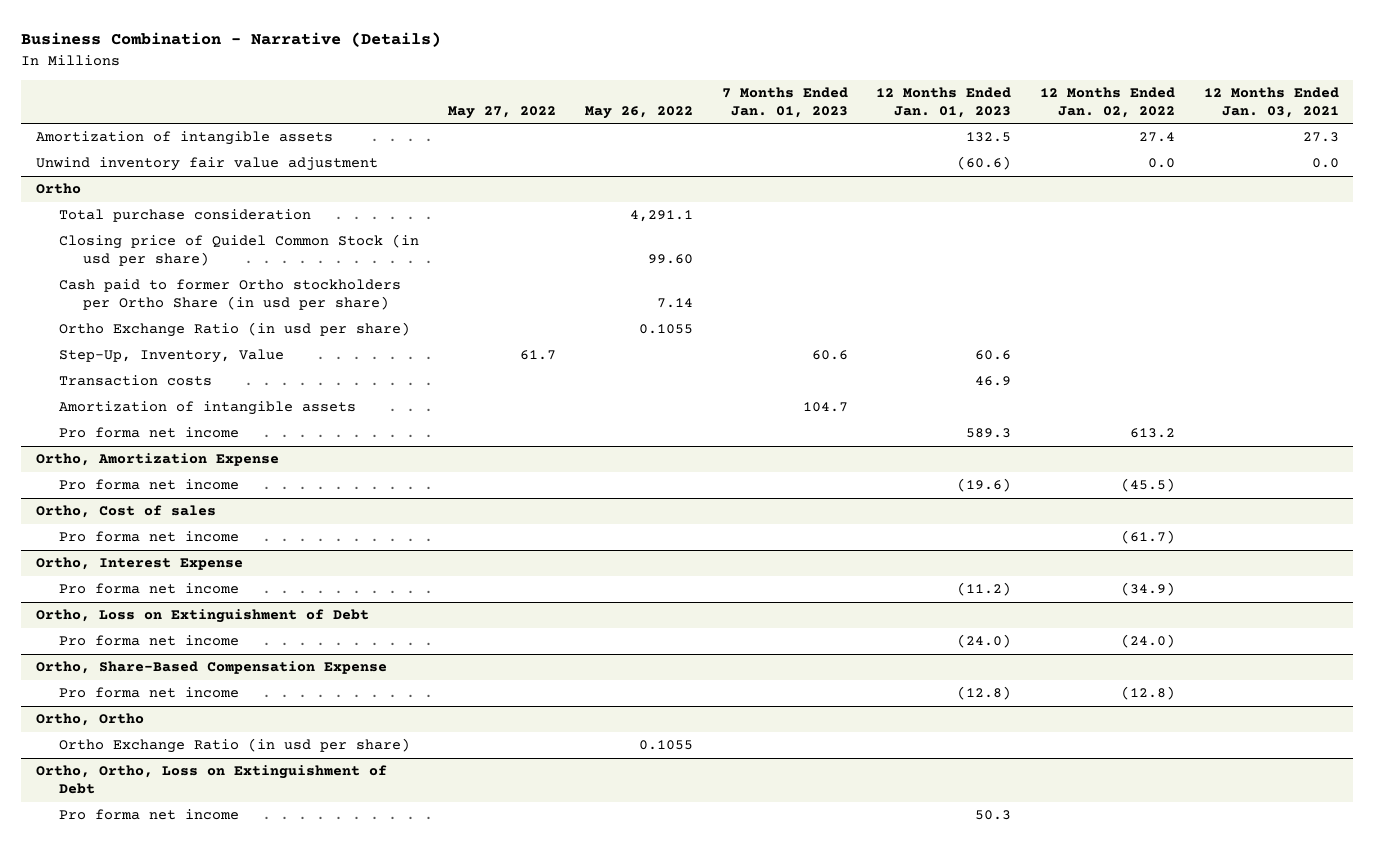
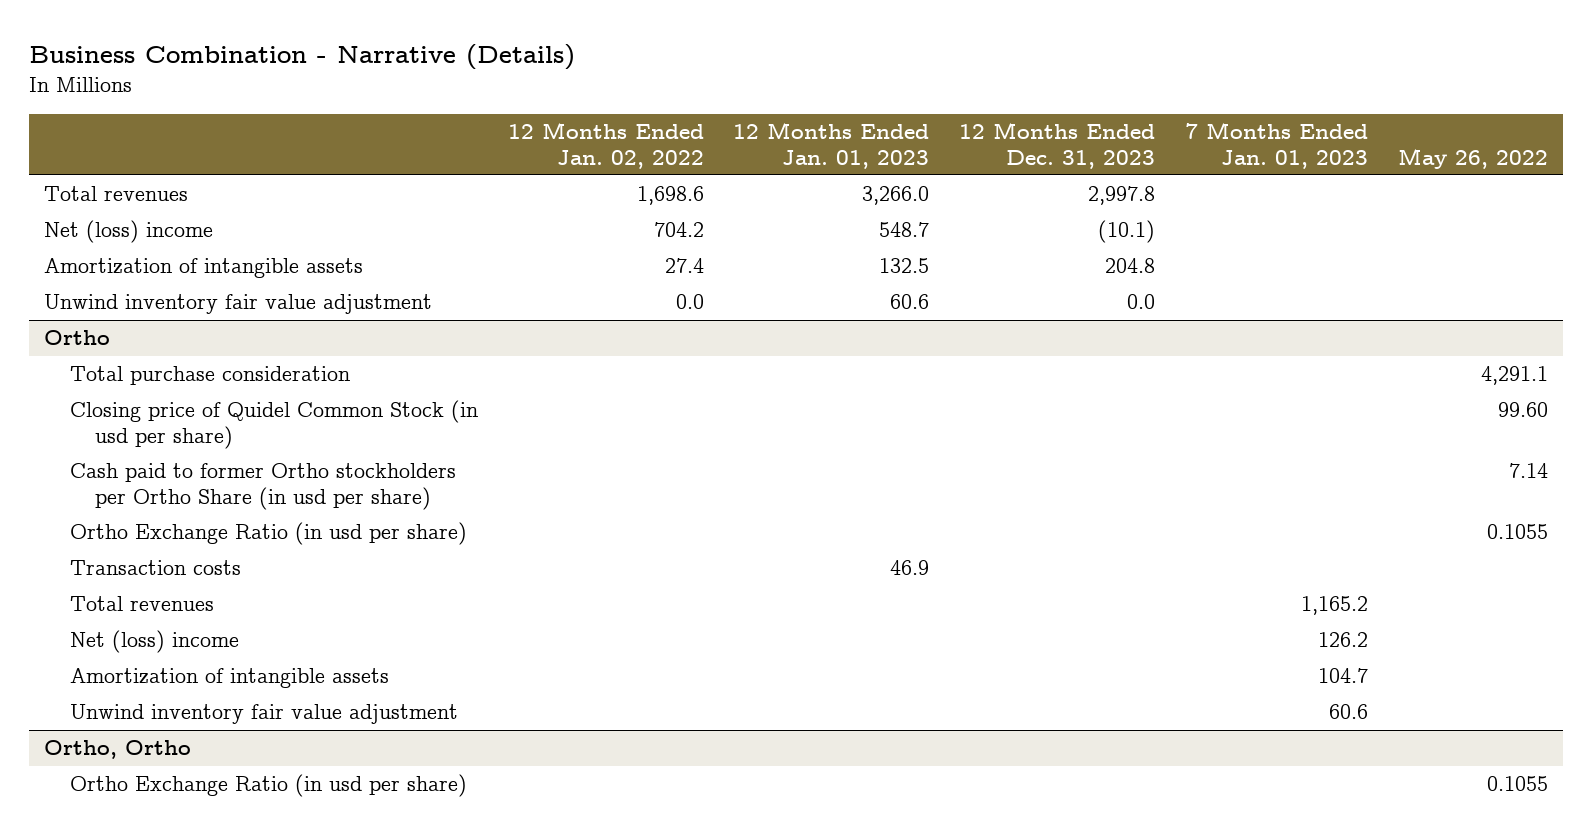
[447,105,556,119] May 27, 2022 -> none
[1203,86,1339,118] 12 Months Ended Jan. 03, 2021 -> none
none -> [959,122,1156,169] 12 Months Ended Dec. 31, 2023
none -> [44,186,189,202] Total revenues
none -> [44,220,214,244] Net (loss) income
[957,156,1012,171] (60.6) -> [890,294,930,310] 60.6
[59,349,285,364] Step-Up, Inventory, Value -> none
none -> [69,596,214,612] Total revenues
none -> [69,630,239,654] Net (loss) income
[59,427,240,439] Pro forma net income -> none
[35,453,279,467] Ortho, Amortization Expense -> none
[59,479,240,491] Pro forma net income -> none
[35,505,216,519] Ortho, Cost of sales -> none
[59,531,240,543] Pro forma net income -> none
[35,557,243,571] Ortho, Interest Expense -> none
[59,583,240,595] Pro forma net income -> none
[35,609,369,624] Ortho, Loss on Extinguishment of Debt -> none
[59,635,240,647] Pro forma net income -> none
[35,661,387,675] Ortho, Share-Based Compensation Expense -> none
[59,687,240,699] Pro forma net income -> none
none -> [69,704,458,725] Unwind inventory fair value adjustment
[35,765,387,795] Ortho, Ortho, Loss on Extinguishment of Debt -> none
[59,809,240,821] Pro forma net income -> none

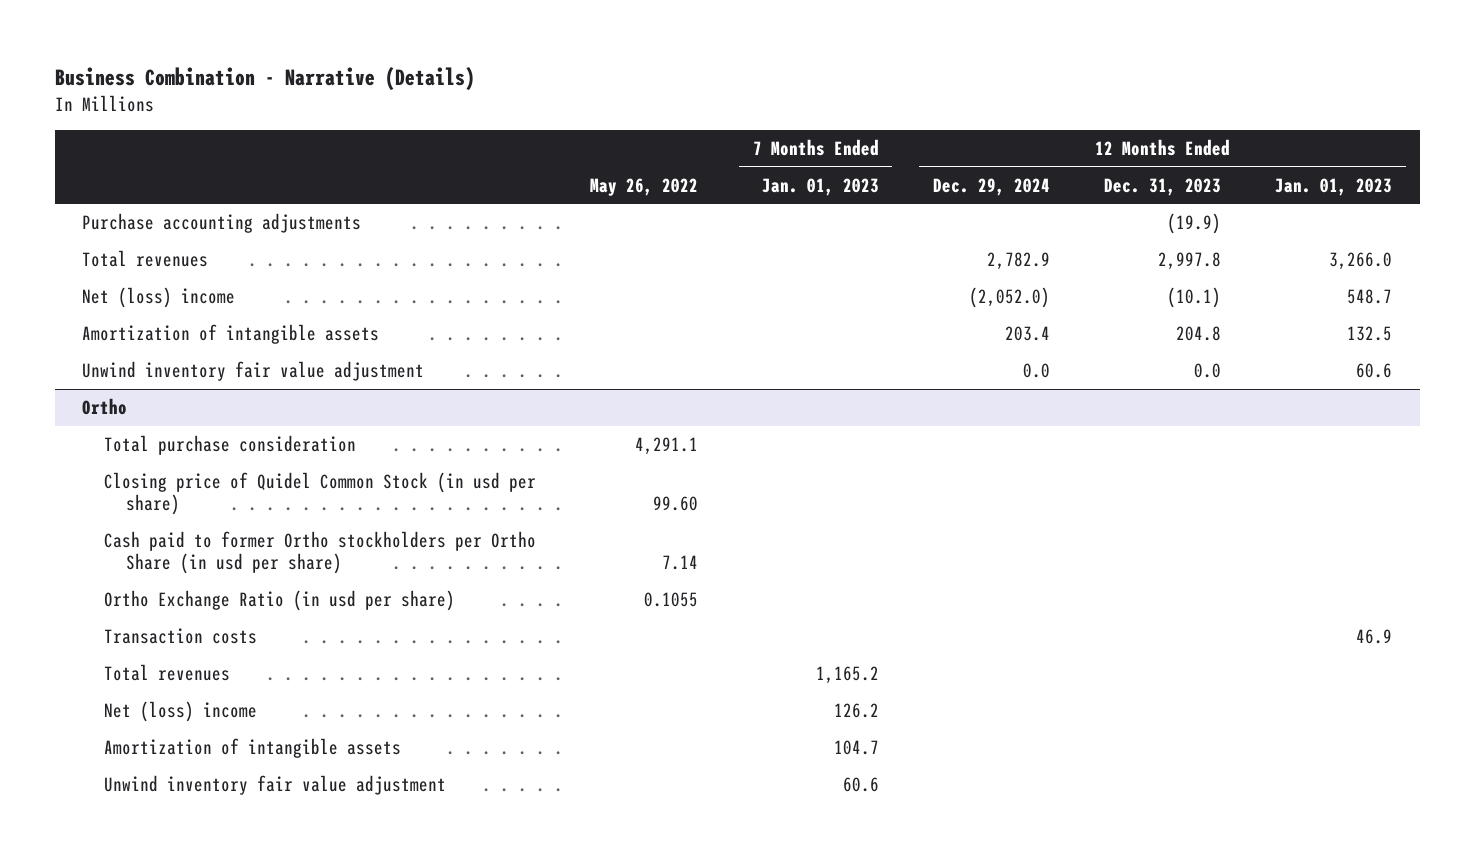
[507,122,704,169] 12 Months Ended Jan. 02, 2022 -> none
none -> [932,177,1050,196] Dec. 29, 2024
none -> [82,212,362,233] Purchase accounting adjustments
[44,740,192,760] Ortho, Ortho -> none
[69,774,467,798] Ortho Exchange Ratio (in usd per share) -> none

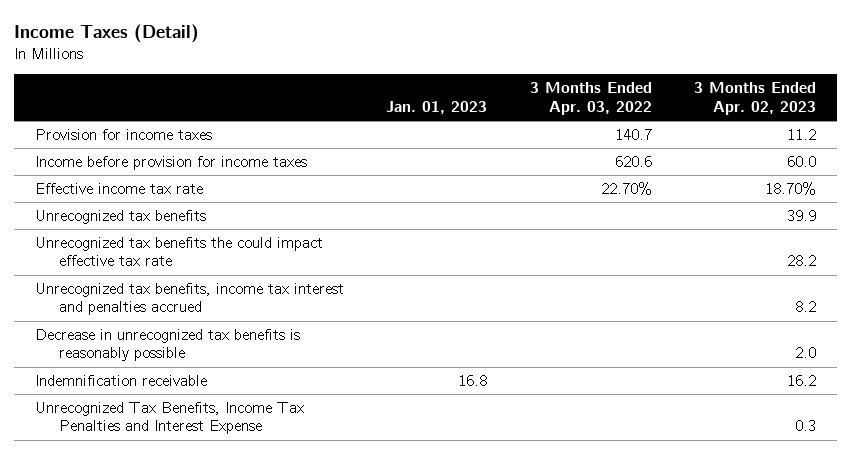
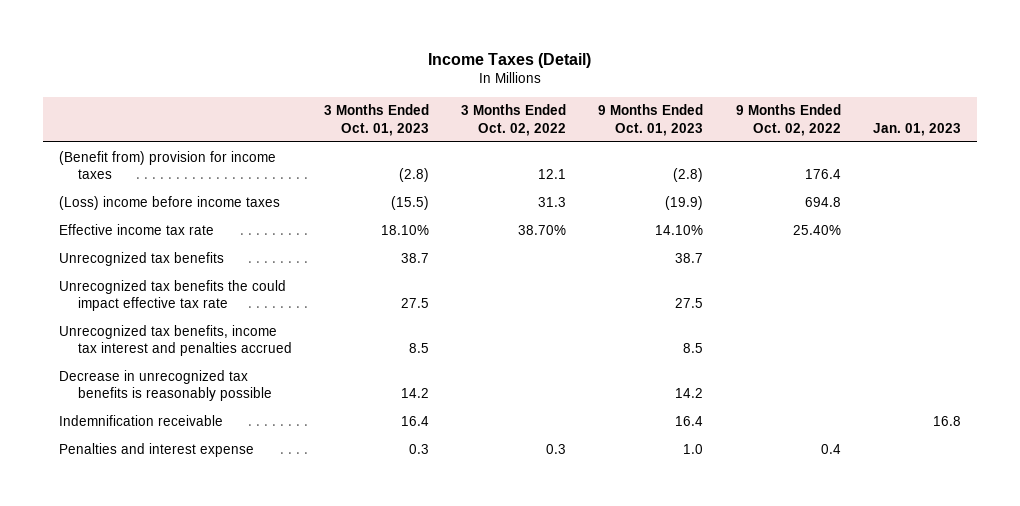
[529,82,652,115] 3 Months Ended Apr. 03, 2022 -> none
[693,82,816,115] 3 Months Ended Apr. 02, 2023 -> none
none -> [324,104,430,136] 3 Months Ended Oct. 01, 2023
none -> [461,104,567,136] 3 Months Ended Oct. 02, 2022
none -> [598,104,704,136] 9 Months Ended Oct. 01, 2023
none -> [735,104,841,136] 9 Months Ended Oct. 02, 2022
[35,129,213,141] Provision for income taxes -> [59,150,277,179] (Benefit from) provision for income taxes
[35,156,308,171] Income before provision for income taxes -> [59,195,281,210] (Loss) income before income taxes
[35,402,305,435] Unrecognized Tax Benefits, Income Tax Penalties and Interest Expense -> [59,442,255,457] Penalties and interest expense

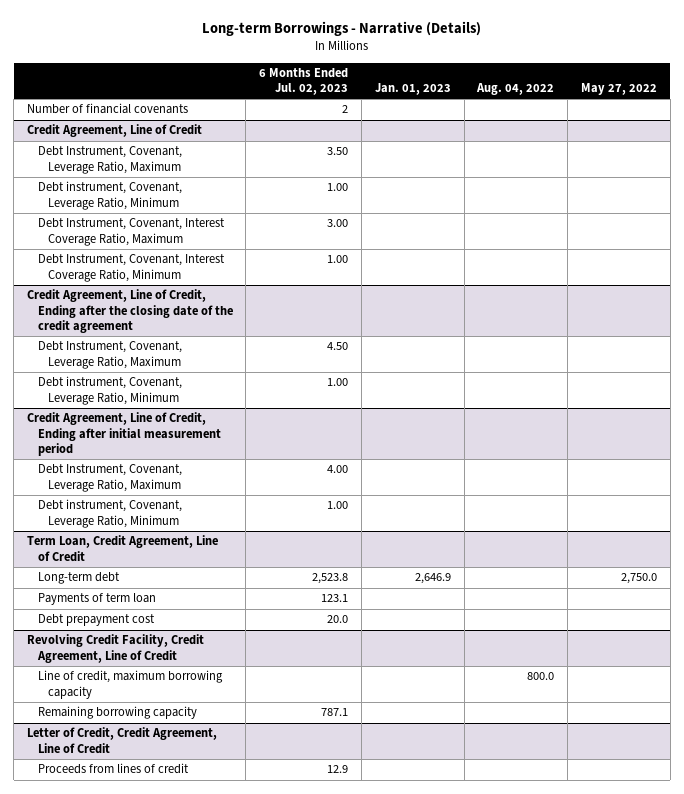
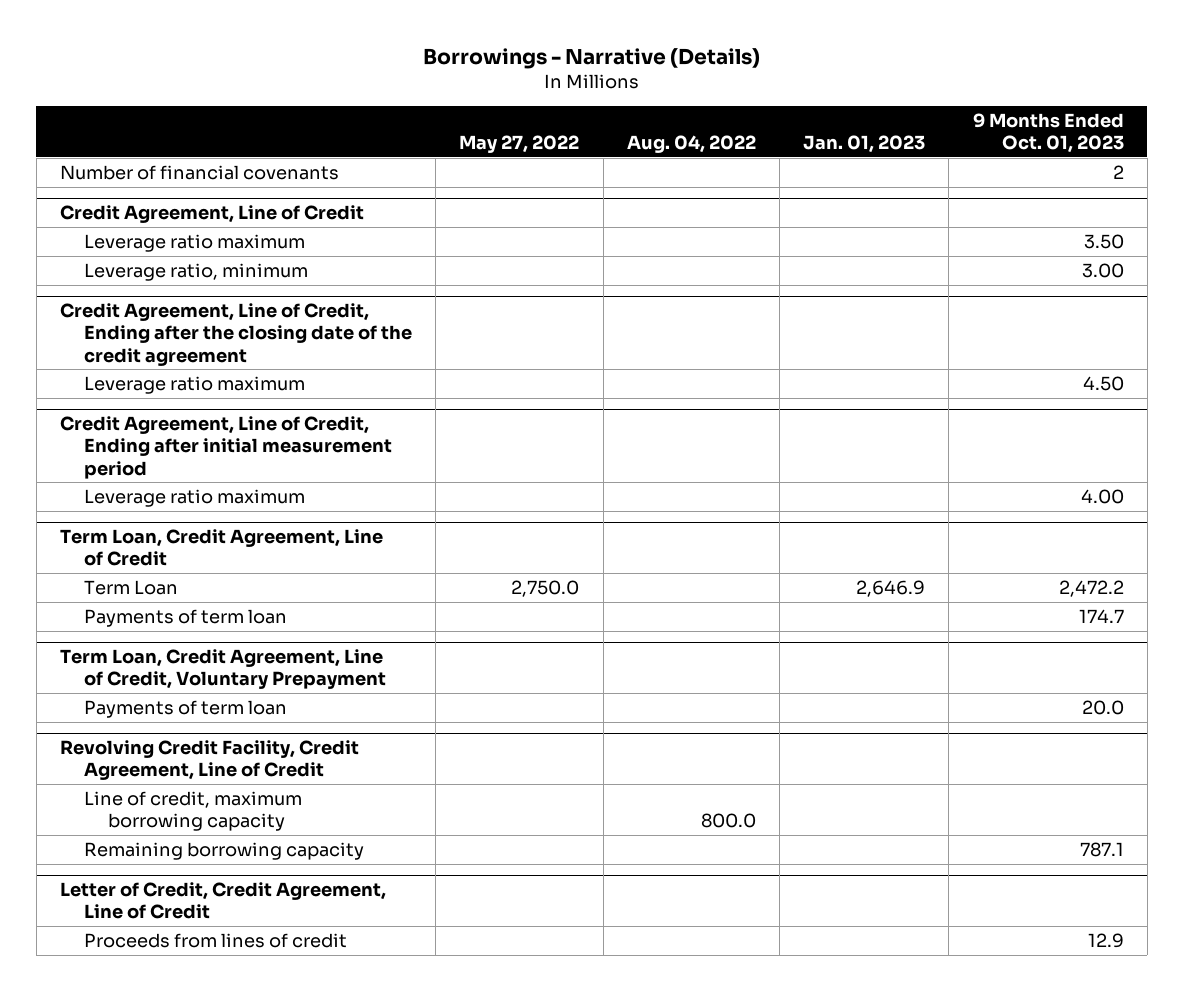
[201,21,481,37] Long-term Borrowings - Narrative (Details) -> [422,47,760,69] Borrowings - Narrative (Details)
[259,68,349,96] 6 Months Ended Jul. 02, 2023 -> none
none -> [972,112,1124,153] 9 Months Ended Oct. 01, 2023
[37,218,225,246] Debt Instrument, Covenant, Interest Coverage Ratio, Maximum -> none
[37,254,225,282] Debt Instrument, Covenant, Interest Coverage Ratio, Minimum -> none
[37,146,182,174] Debt Instrument, Covenant, Leverage Ratio, Maximum -> [83,233,305,252] Leverage ratio maximum
[37,181,182,210] Debt instrument, Covenant, Leverage Ratio, Minimum -> [83,262,308,281] Leverage ratio, minimum
[37,376,182,405] Debt instrument, Covenant, Leverage Ratio, Minimum -> none
[37,341,182,369] Debt Instrument, Covenant, Leverage Ratio, Maximum -> [83,375,305,394] Leverage ratio maximum
[37,499,182,528] Debt instrument, Covenant, Leverage Ratio, Minimum -> none
[37,464,182,492] Debt Instrument, Covenant, Leverage Ratio, Maximum -> [83,488,305,507] Leverage ratio maximum
[37,572,120,585] Long-term debt -> [83,579,178,595] Term Loan
[37,614,155,627] Debt prepayment cost -> none
none -> [59,648,386,690] Term Loan, Credit Agreement, Line of Credit, Voluntary Prepayment
none -> [83,699,287,718] Payments of term loan

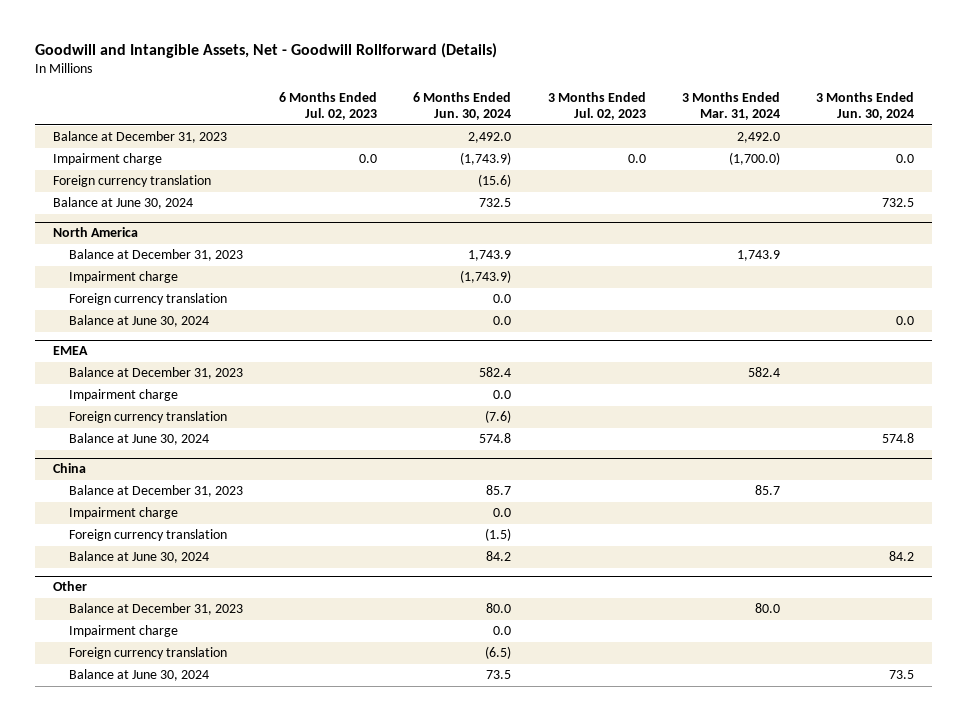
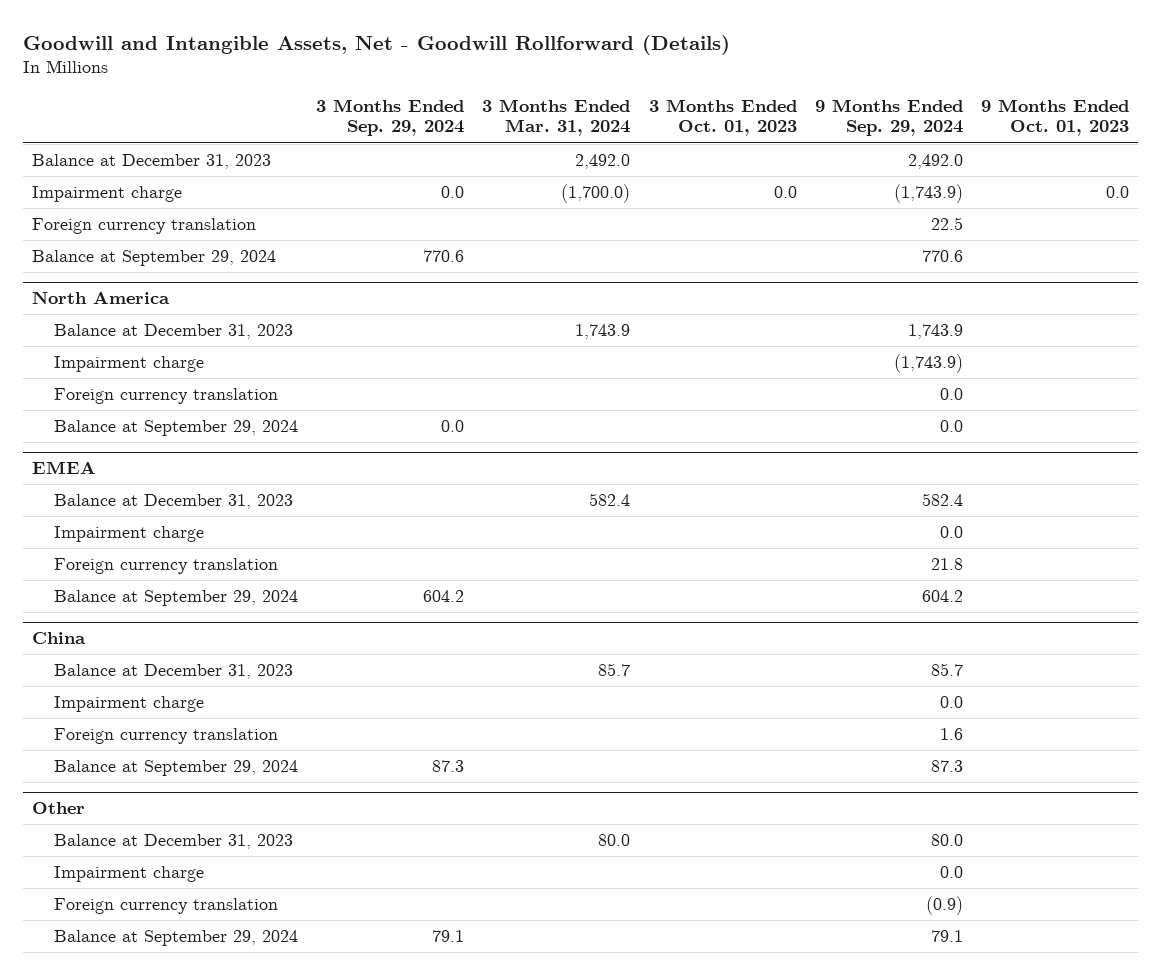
[279,92,378,121] 6 Months Ended Jul. 02, 2023 -> none
[413,92,512,121] 6 Months Ended Jun. 30, 2024 -> none
[547,92,646,121] 3 Months Ended Jul. 02, 2023 -> none
[815,92,914,121] 3 Months Ended Jun. 30, 2024 -> none
none -> [316,99,465,137] 3 Months Ended Sep. 29, 2024
none -> [648,99,797,137] 3 Months Ended Oct. 01, 2023
none -> [814,99,963,137] 9 Months Ended Sep. 29, 2024
none -> [981,99,1130,137] 9 Months Ended Oct. 01, 2023
[52,197,193,210] Balance at June 30, 2024 -> [31,250,276,267] Balance at September 29, 2024
[69,315,210,328] Balance at June 30, 2024 -> [53,420,298,437] Balance at September 29, 2024
[69,433,210,446] Balance at June 30, 2024 -> [53,590,298,607] Balance at September 29, 2024
[69,551,210,564] Balance at June 30, 2024 -> [53,760,298,777] Balance at September 29, 2024
[69,669,210,682] Balance at June 30, 2024 -> [53,930,298,947] Balance at September 29, 2024

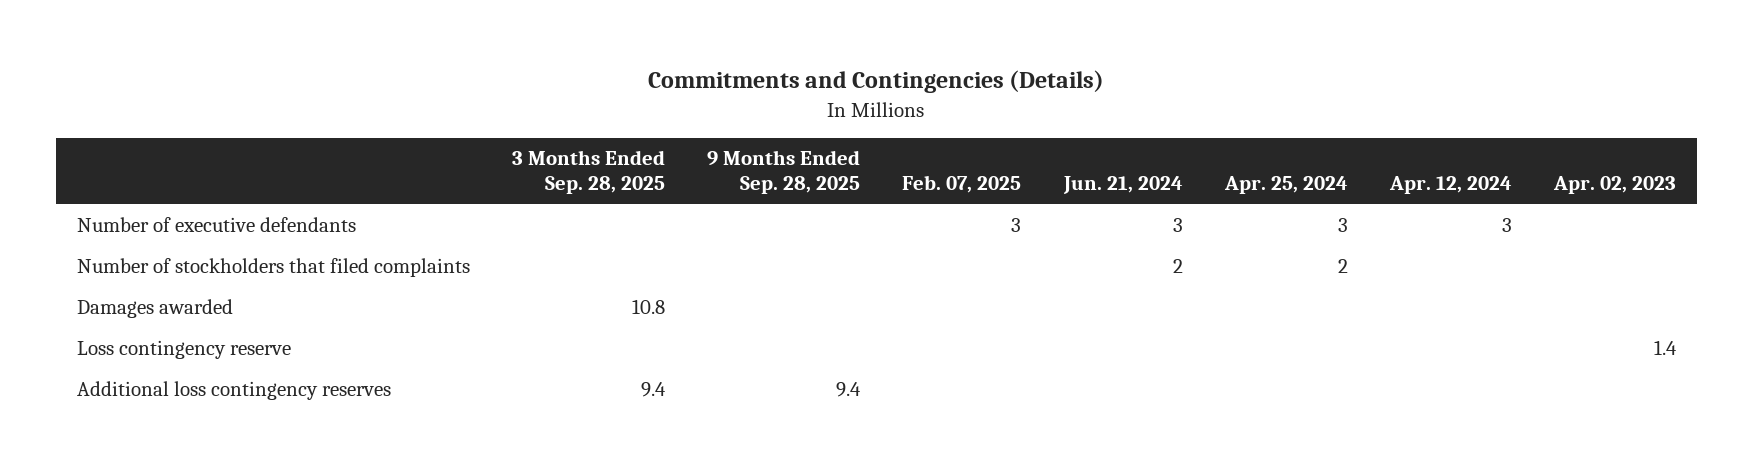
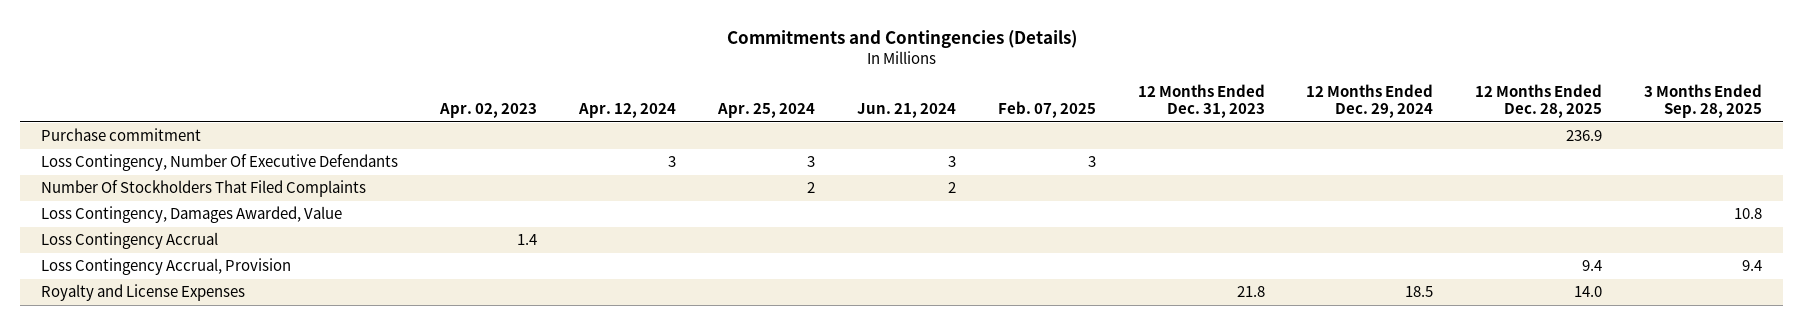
[707,150,861,194] 9 Months Ended Sep. 28, 2025 -> none
none -> [1137,83,1265,119] 12 Months Ended Dec. 31, 2023
none -> [1306,83,1434,119] 12 Months Ended Dec. 29, 2024
none -> [1475,83,1603,119] 12 Months Ended Dec. 28, 2025
none -> [41,128,202,142] Purchase commitment
[76,216,356,232] Number of executive defendants -> [41,154,399,172] Loss Contingency, Number Of Executive Defendants
[76,257,470,277] Number of stockholders that filed complaints -> [41,180,367,198] Number Of Stockholders That Filed Complaints
[76,298,233,318] Damages awarded -> [41,206,343,224] Loss Contingency, Damages Awarded, Value
[76,339,291,359] Loss contingency reserve -> [41,232,219,250] Loss Contingency Accrual
[76,380,391,400] Additional loss contingency reserves -> [41,258,292,276] Loss Contingency Accrual, Provision
none -> [41,284,246,302] Royalty and License Expenses

